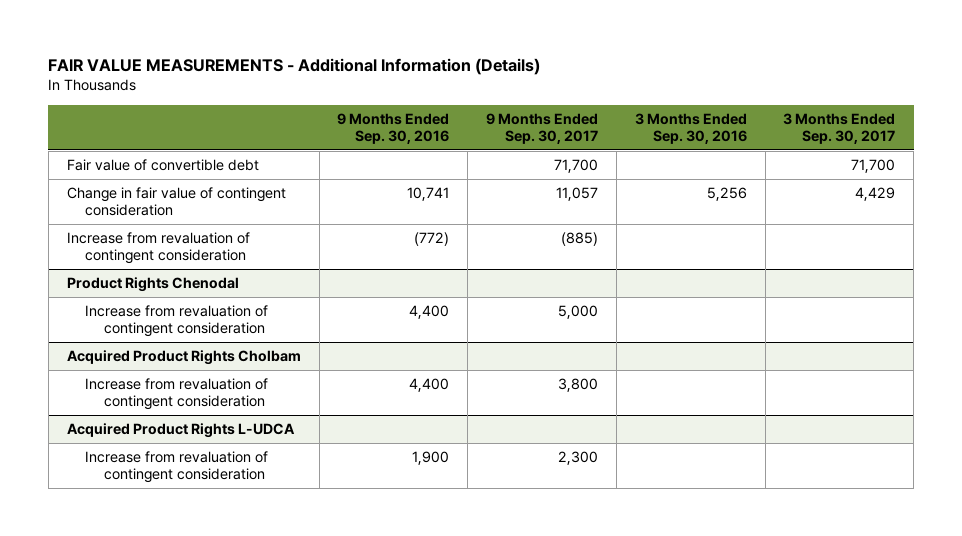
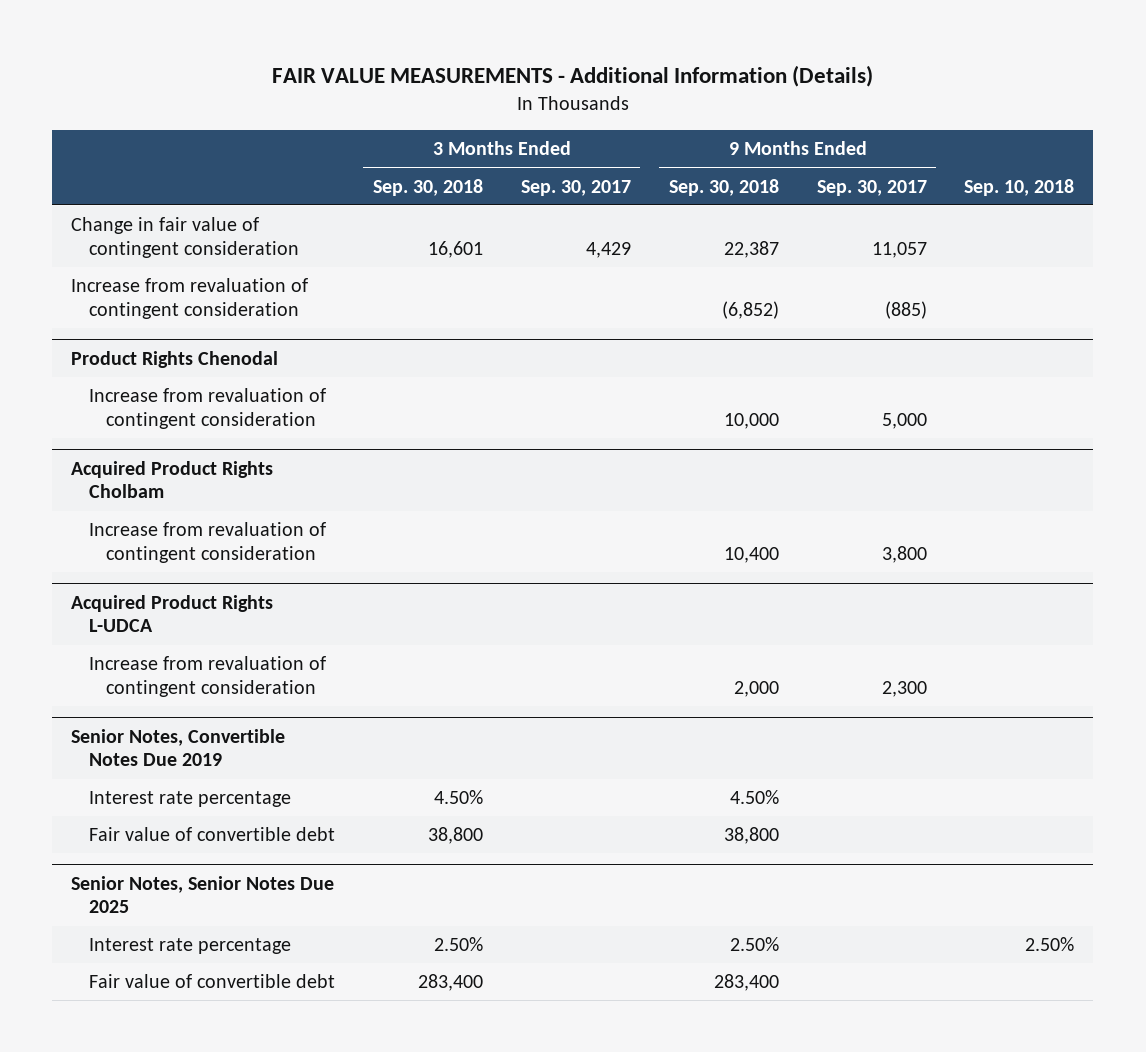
[337,112,450,145] 9 Months Ended Sep. 30, 2016 -> none
[634,112,747,145] 3 Months Ended Sep. 30, 2016 -> none
none -> [372,178,483,196] Sep. 30, 2018
none -> [668,178,779,196] Sep. 30, 2018
none -> [964,178,1075,196] Sep. 10, 2018
[66,158,259,171] Fair value of convertible debt -> none
none -> [71,728,286,767] Senior Notes, Convertible Notes Due 2019
none -> [88,791,291,808] Interest rate percentage
none -> [88,827,335,842] Fair value of convertible debt
none -> [71,875,335,914] Senior Notes, Senior Notes Due 2025
none -> [88,938,291,955] Interest rate percentage
none -> [88,974,335,989] Fair value of convertible debt

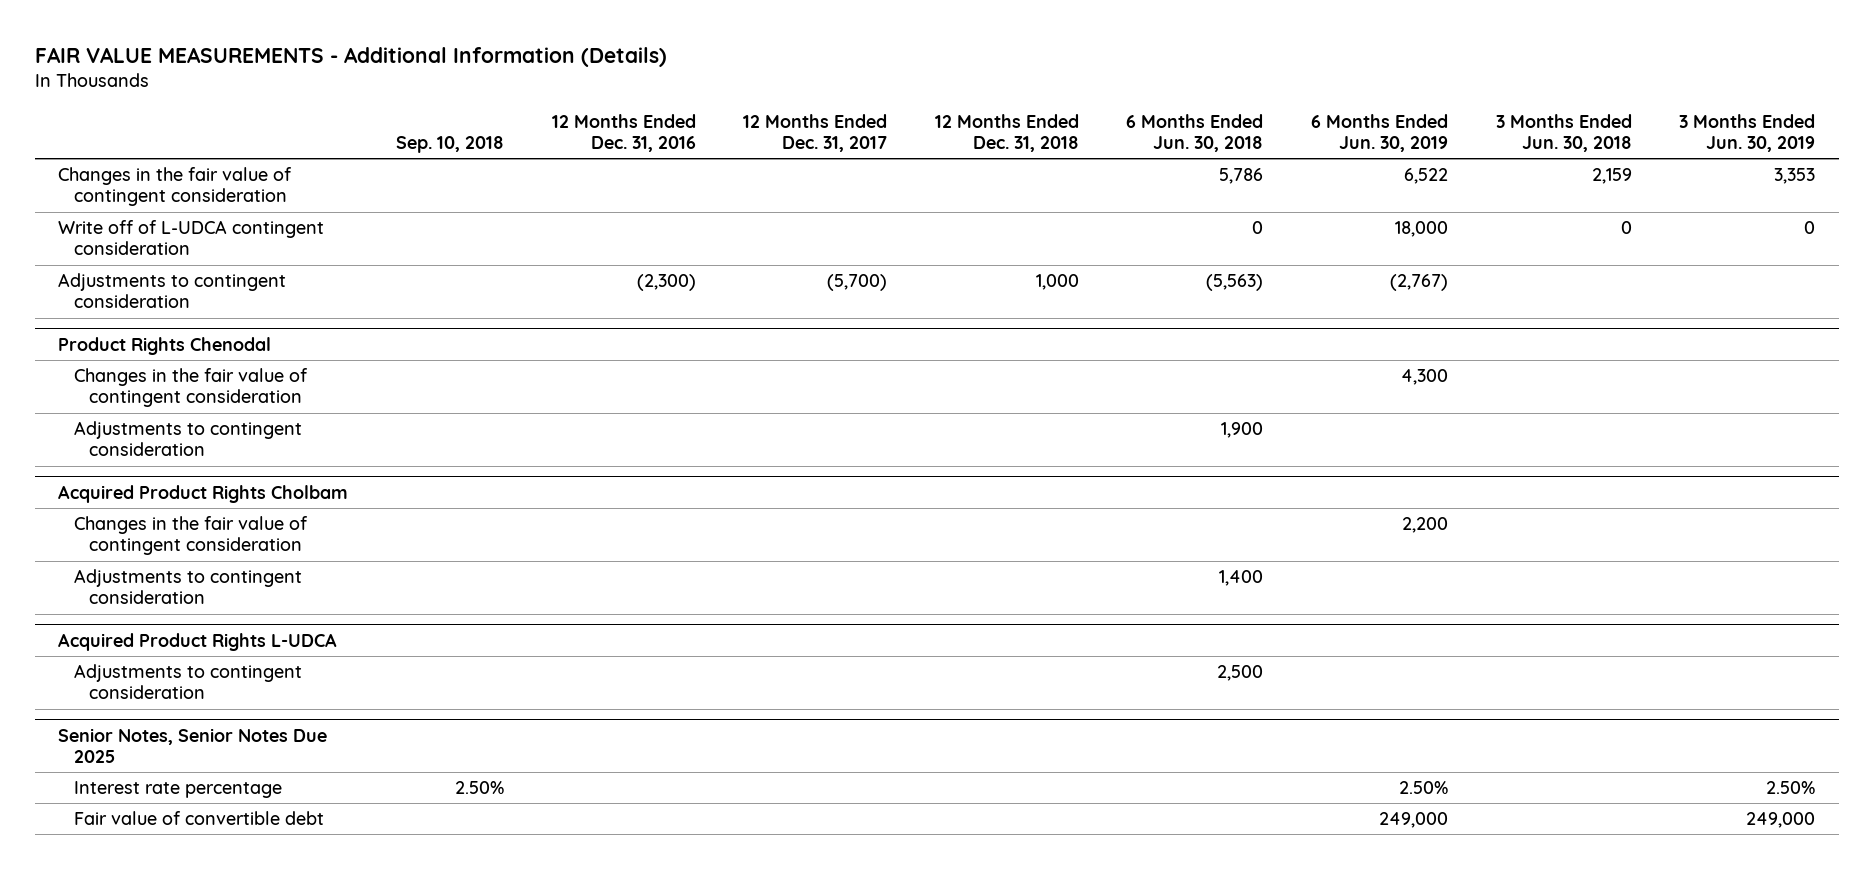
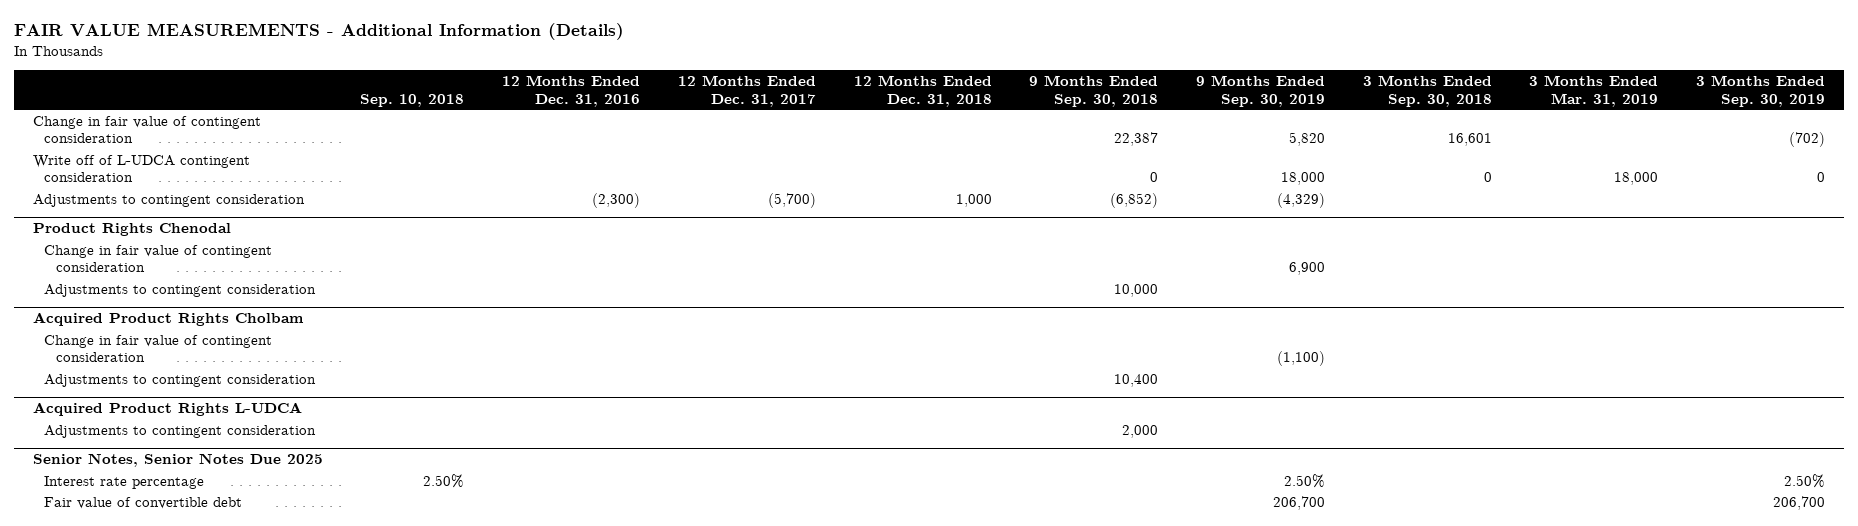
[1126,113,1264,153] 6 Months Ended Jun. 30, 2018 -> none
[1310,113,1448,153] 6 Months Ended Jun. 30, 2019 -> none
[1495,113,1632,153] 3 Months Ended Jun. 30, 2018 -> none
[1679,113,1816,153] 3 Months Ended Jun. 30, 2019 -> none
none -> [1029,75,1159,107] 9 Months Ended Sep. 30, 2018
none -> [1195,75,1325,107] 9 Months Ended Sep. 30, 2019
none -> [1362,75,1492,107] 3 Months Ended Sep. 30, 2018
none -> [1529,75,1659,107] 3 Months Ended Mar. 31, 2019
none -> [1696,75,1826,107] 3 Months Ended Sep. 30, 2019
[58,167,293,207] Changes in the fair value of contingent consideration -> [32,115,261,144] Change in fair value of contingent consideration
[73,368,308,408] Changes in the fair value of contingent consideration -> [44,244,273,273] Change in fair value of contingent consideration
[73,516,308,556] Changes in the fair value of contingent consideration -> [44,334,273,363] Change in fair value of contingent consideration

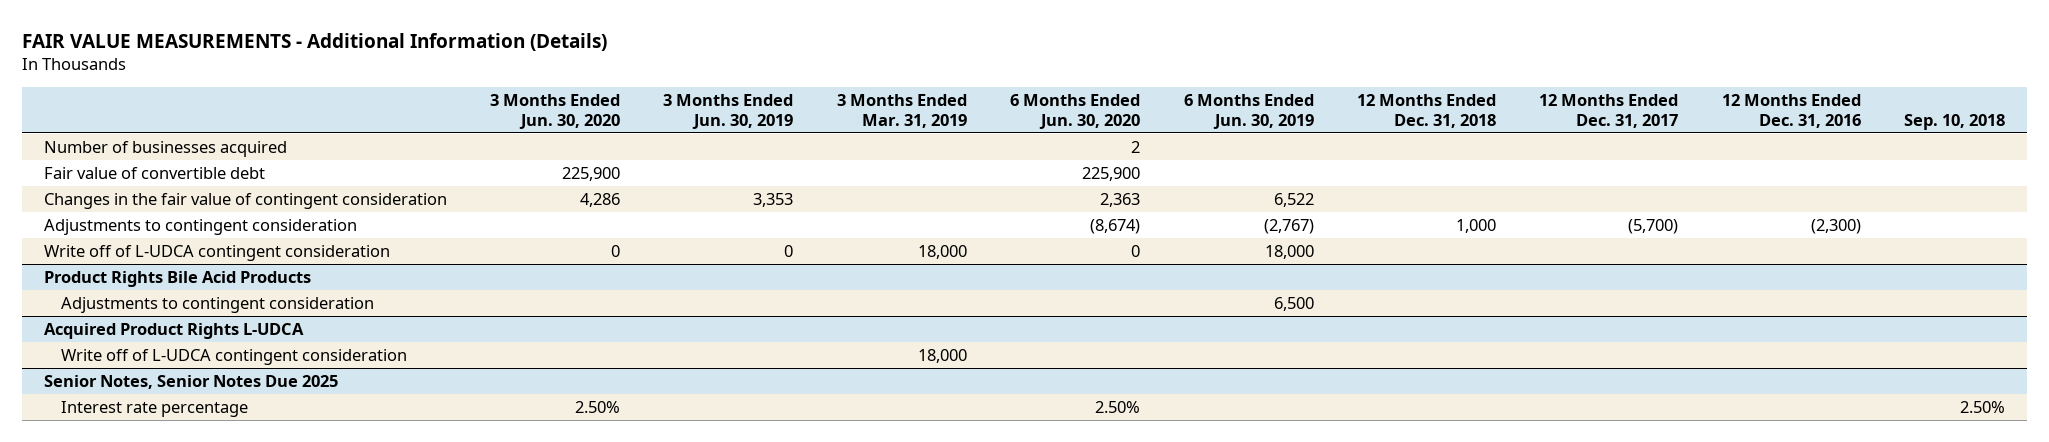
[1029,75,1159,107] 9 Months Ended Sep. 30, 2018 -> none
[1195,75,1325,107] 9 Months Ended Sep. 30, 2019 -> none
[1362,75,1492,107] 3 Months Ended Sep. 30, 2018 -> none
[1696,75,1826,107] 3 Months Ended Sep. 30, 2019 -> none
none -> [490,93,621,129] 3 Months Ended Jun. 30, 2020
none -> [663,93,794,129] 3 Months Ended Jun. 30, 2019
none -> [1010,93,1141,129] 6 Months Ended Jun. 30, 2020
none -> [1183,93,1314,129] 6 Months Ended Jun. 30, 2019
none -> [43,140,287,157] Number of businesses acquired
none -> [43,166,265,179] Fair value of convertible debt
[32,115,261,144] Change in fair value of contingent consideration -> [43,192,447,209] Changes in the fair value of contingent consideration
[44,244,273,273] Change in fair value of contingent consideration -> none
[32,154,250,183] Write off of L-UDCA contingent consideration -> [43,244,390,261] Write off of L-UDCA contingent consideration
[32,223,231,237] Product Rights Chenodal -> [43,270,311,287] Product Rights Bile Acid Products
[32,312,304,327] Acquired Product Rights Cholbam -> none
[44,334,273,363] Change in fair value of contingent consideration -> none
[44,373,317,387] Adjustments to contingent consideration -> none
[44,424,317,438] Adjustments to contingent consideration -> none
none -> [60,348,407,365] Write off of L-UDCA contingent consideration
[44,496,243,509] Fair value of convertible debt -> none

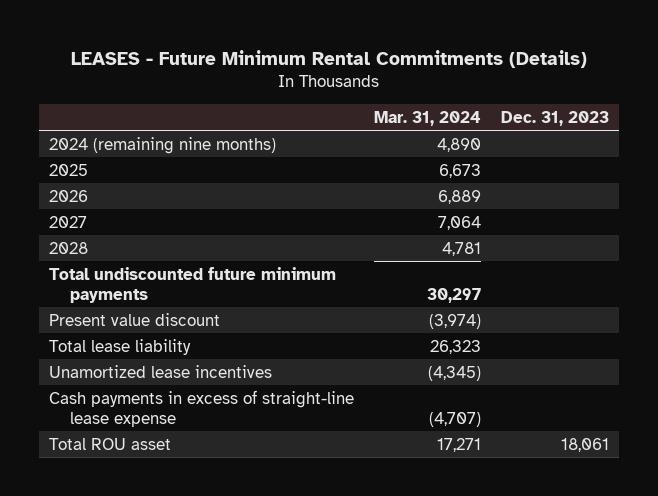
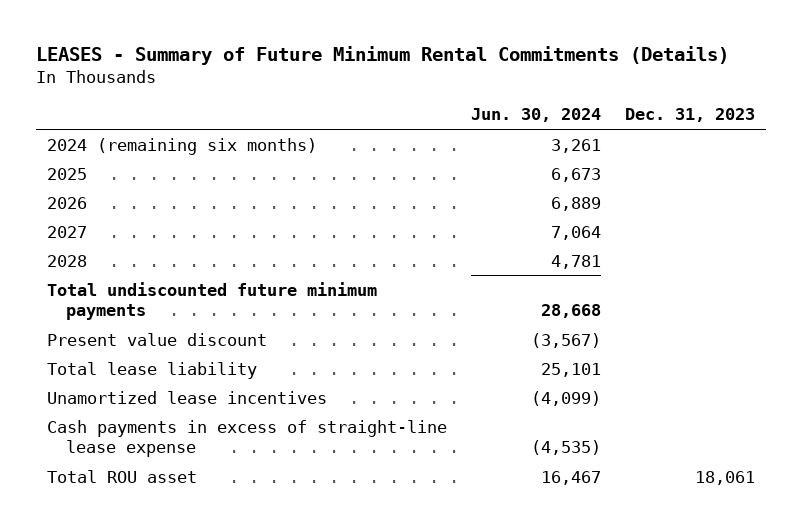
[71,49,588,68] LEASES - Future Minimum Rental Commitments (Details) -> [35,46,729,66] LEASES - Summary of Future Minimum Rental Commitments (Details)
[374,110,482,126] Mar. 31, 2024 -> none
none -> [471,108,602,123] Jun. 30, 2024
[49,136,277,154] 2024 (remaining nine months) -> [47,137,318,155] 2024 (remaining six months)

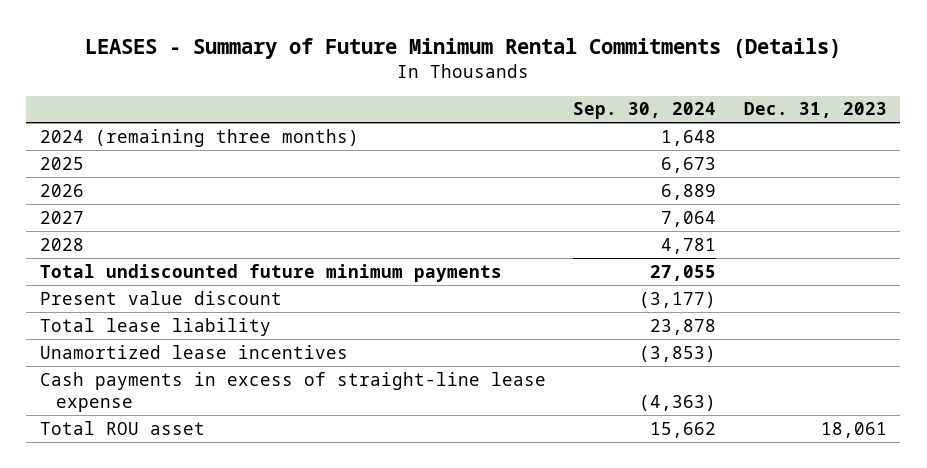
[471,108,602,123] Jun. 30, 2024 -> none
none -> [573,102,717,120] Sep. 30, 2024
[47,137,318,155] 2024 (remaining six months) -> [40,128,360,147] 2024 (remaining three months)

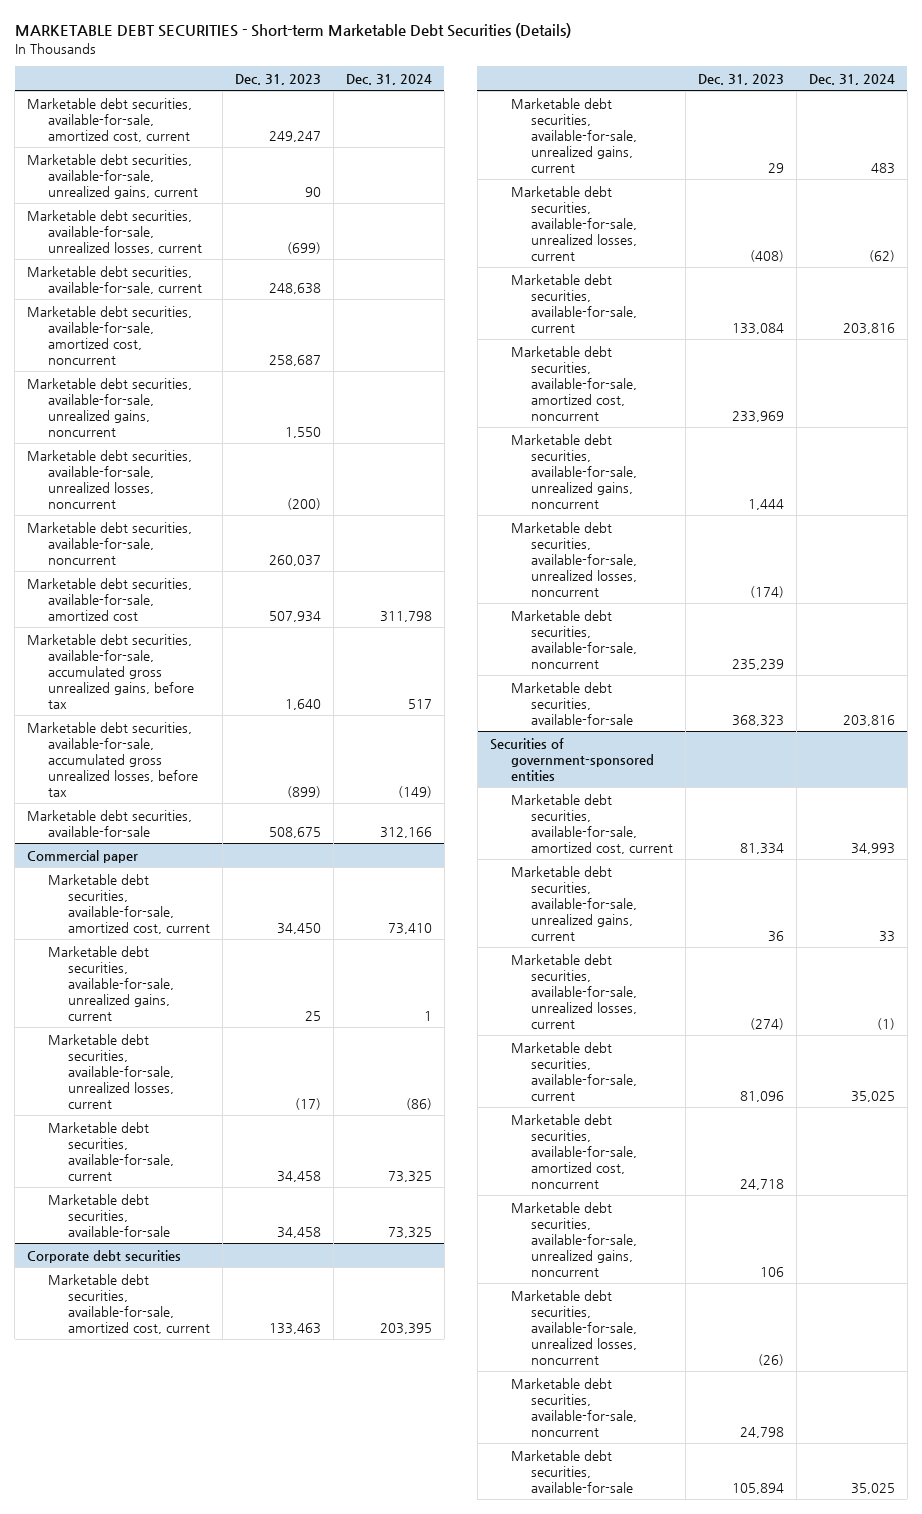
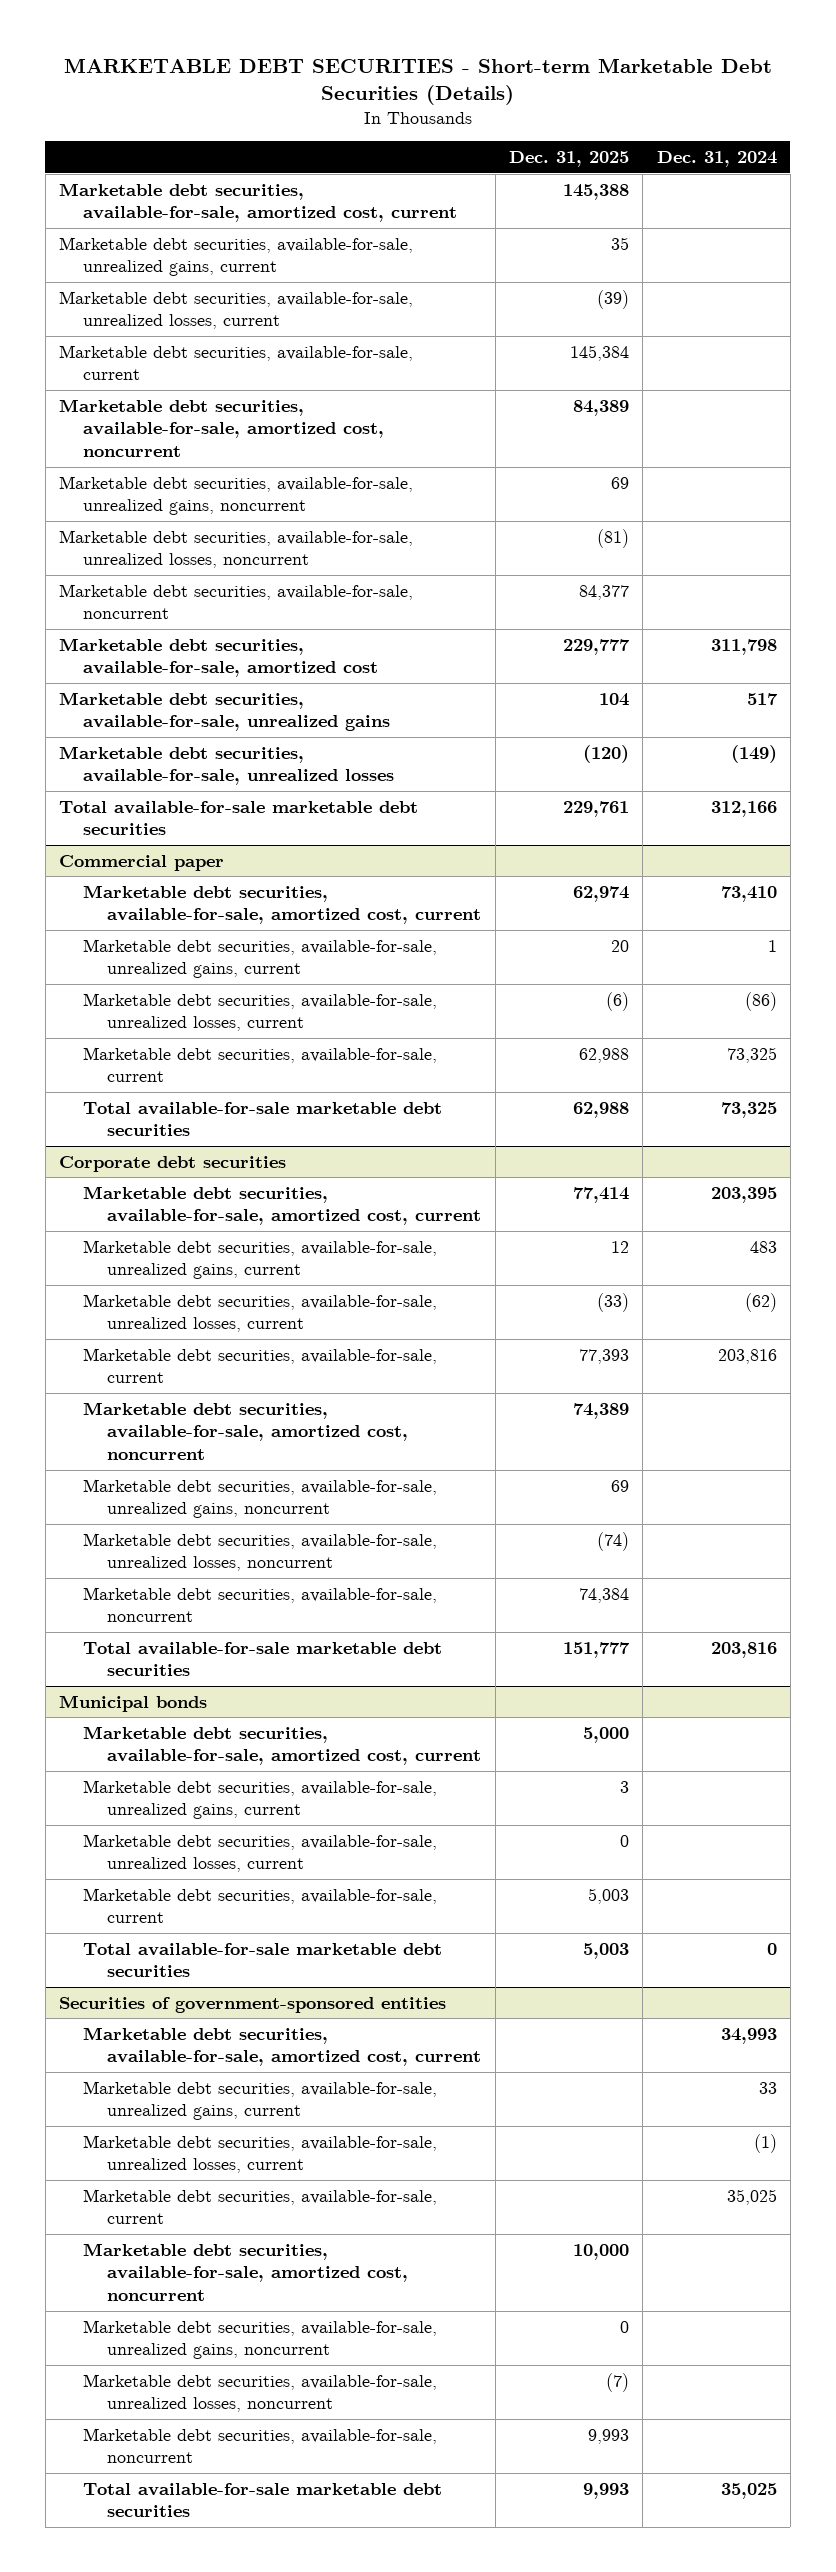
[235,73,322,85] Dec. 31, 2023 -> none
none -> [508,151,629,168] Dec. 31, 2025
[26,633,194,709] Marketable debt securities, available-for-sale, accumulated gross unrealized gains, before tax -> [59,691,391,732] Marketable debt securities, available-for-sale, unrealized gains
[26,721,198,797] Marketable debt securities, available-for-sale, accumulated gross unrealized losses, before tax -> [59,745,395,786] Marketable debt securities, available-for-sale, unrealized losses
[26,809,192,837] Marketable debt securities, available-for-sale -> [59,800,419,836] Total available-for-sale marketable debt securities
[47,1193,171,1237] Marketable debt securities, available-for-sale -> [83,1101,443,1137] Total available-for-sale marketable debt securities
[510,681,634,725] Marketable debt securities, available-for-sale -> [83,1641,443,1677] Total available-for-sale marketable debt securities
none -> [59,1694,208,1712] Municipal bonds
none -> [83,1725,482,1766] Marketable debt securities, available-for-sale, amortized cost, current
none -> [83,1779,438,1820] Marketable debt securities, available-for-sale, unrealized gains, current
none -> [83,1833,438,1873] Marketable debt securities, available-for-sale, unrealized losses, current
none -> [83,1887,438,1924] Marketable debt securities, available-for-sale, current
none -> [83,1942,443,1978] Total available-for-sale marketable debt securities
[510,1449,634,1493] Marketable debt securities, available-for-sale -> [83,2482,443,2518] Total available-for-sale marketable debt securities

